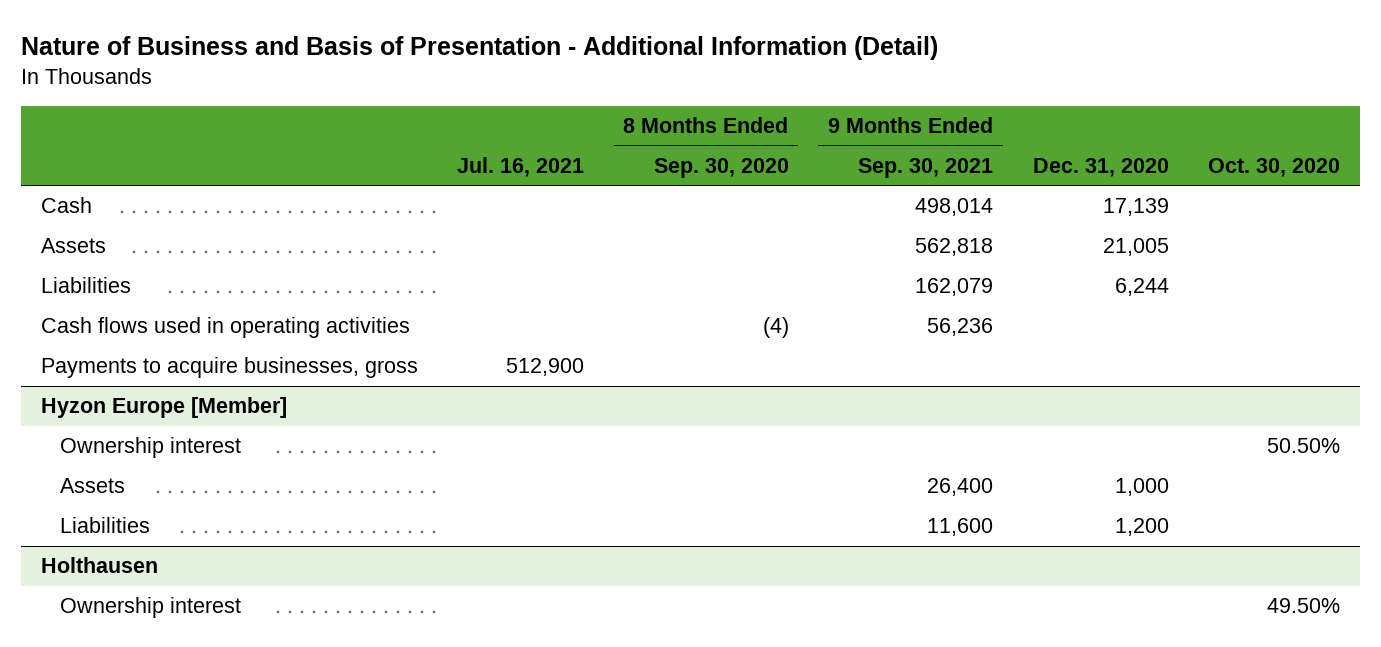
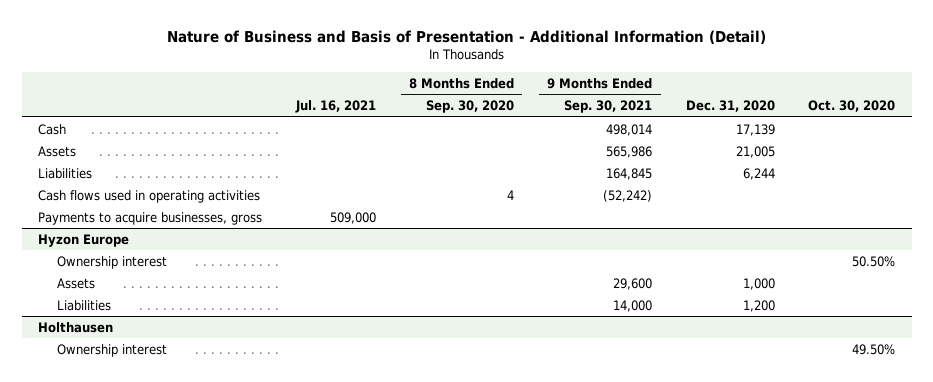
[915,238,994,257] 562,818 -> [606,145,653,158] 565,986
[915,278,994,297] 162,079 -> [606,167,653,180] 164,845
[762,317,789,339] (4) -> [507,189,515,200] 4
[927,318,994,337] 56,236 -> [603,189,653,202] (52,242)
[506,358,585,377] 512,900 -> [329,211,376,224] 509,000
[40,397,287,419] Hyzon Europe [Member] -> [38,233,130,247] Hyzon Europe
[927,478,994,497] 26,400 -> [613,277,653,290] 29,600
[927,518,994,537] 11,600 -> [613,299,653,312] 14,000

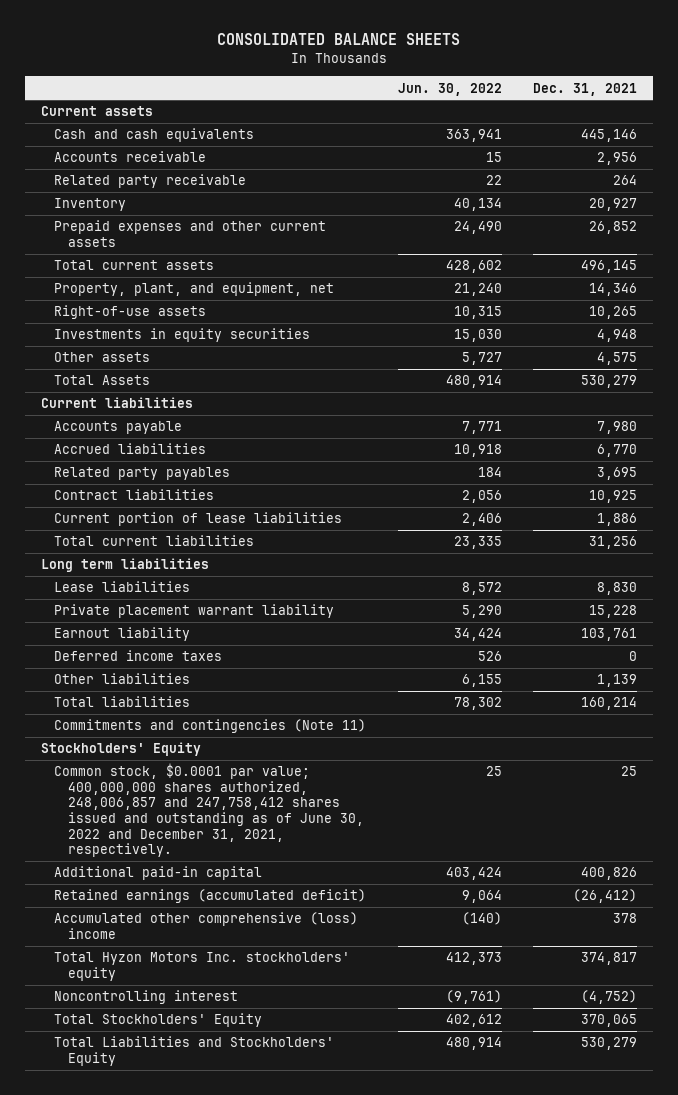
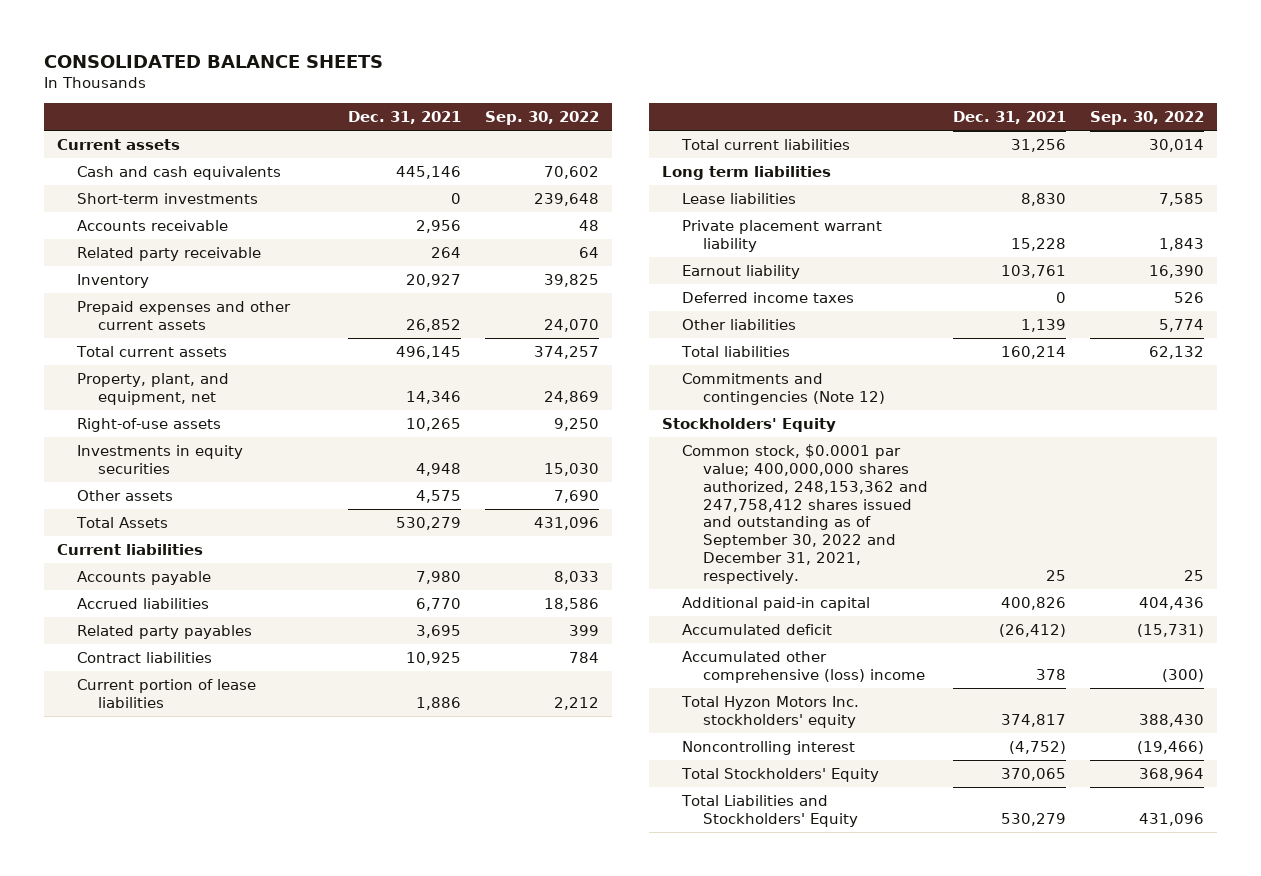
[397,82,502,96] Jun. 30, 2022 -> none
none -> [485,111,600,126] Sep. 30, 2022
none -> [77,193,259,205] Short-term investments
[54,719,367,734] Commitments and contingencies (Note 11) -> [682,373,886,405] Commitments and contingencies (Note 12)
[54,763,365,858] Common stock, $0.0001 par value; 400,000,000 shares authorized, 248,006,857 and 247,758,412 shares issued and outstanding as of June 30, 2022 and December 31, 2021, respectively. -> [682,444,929,584] Common stock, $0.0001 par value; 400,000,000 shares authorized, 248,153,362 and 247,758,412 shares issued and outstanding as of September 30, 2022 and December 31, 2021, respectively.
[54,889,367,904] Retained earnings (accumulated deficit) -> [682,624,833,636] Accumulated deficit

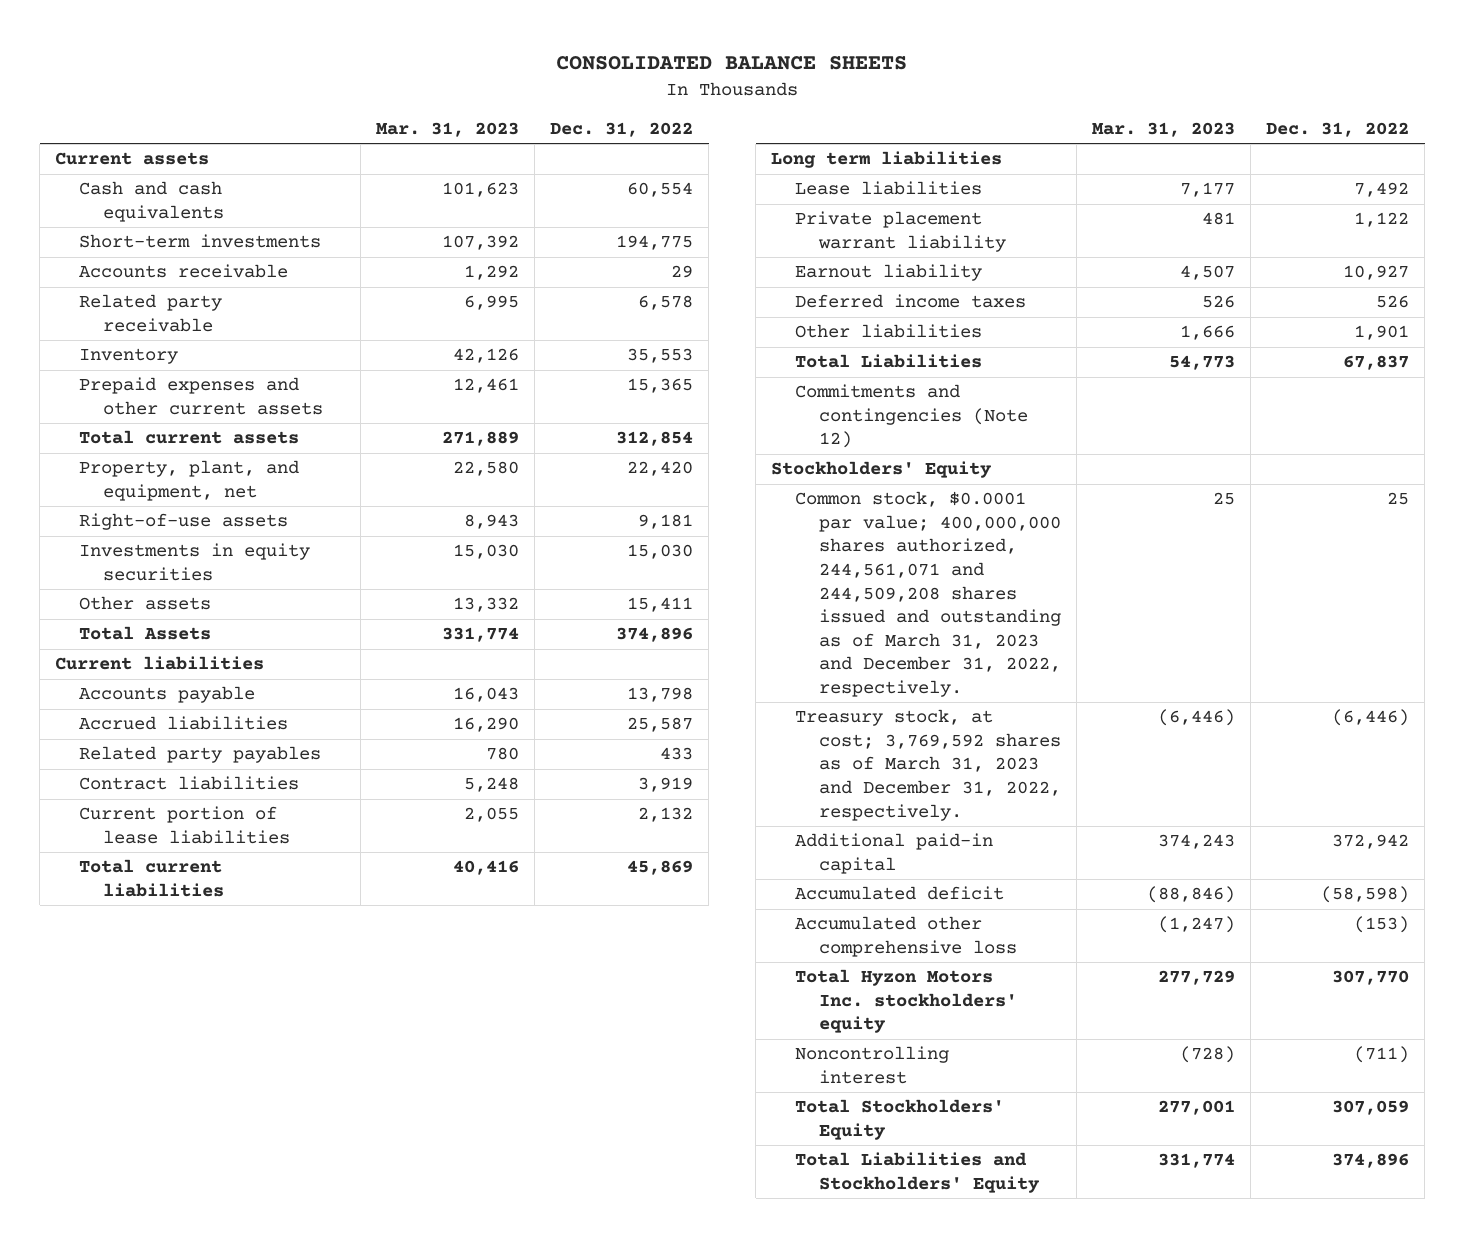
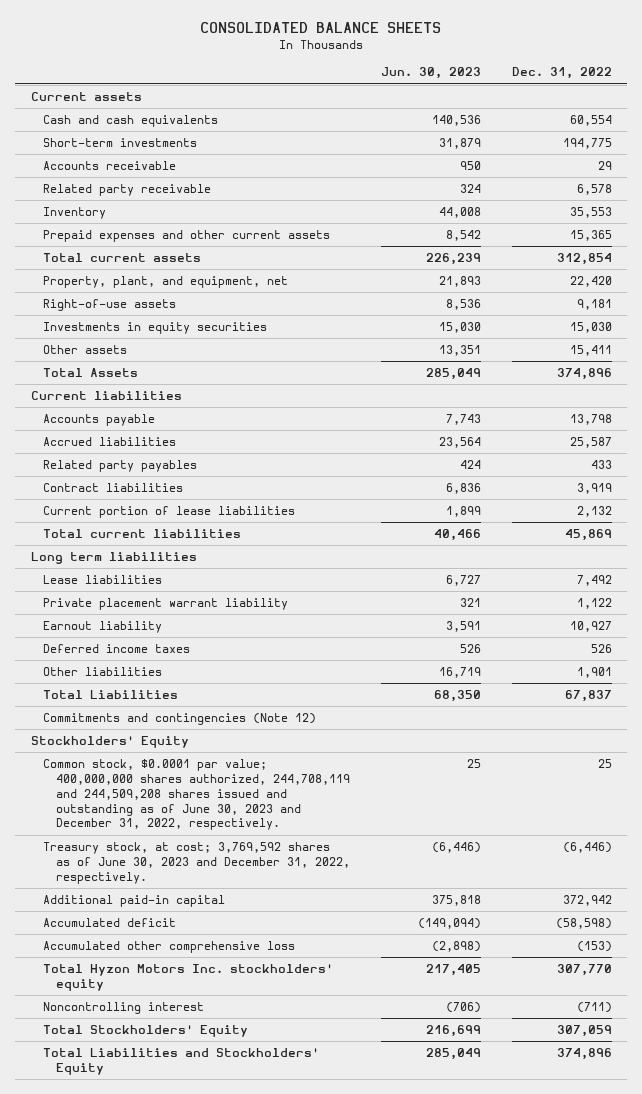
[375,121,519,137] Mar. 31, 2023 -> none
none -> [380,67,481,80] Jun. 30, 2023
[795,491,1061,697] Common stock, $0.0001 par value; 400,000,000 shares authorized, 244,561,071 and 244,509,208 shares issued and outstanding as of March 31, 2023 and December 31, 2022, respectively. -> [43,759,350,831] Common stock, $0.0001 par value; 400,000,000 shares authorized, 244,708,119 and 244,509,208 shares issued and outstanding as of June 30, 2023 and December 31, 2022, respectively.
[795,709,1061,821] Treasury stock, at cost; 3,769,592 shares as of March 31, 2023 and December 31, 2022, respectively. -> [43,842,350,884] Treasury stock, at cost; 3,769,592 shares as of June 30, 2023 and December 31, 2022, respectively.

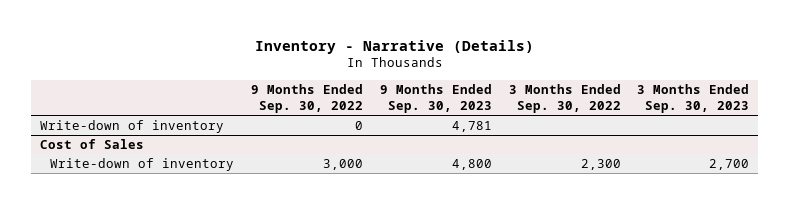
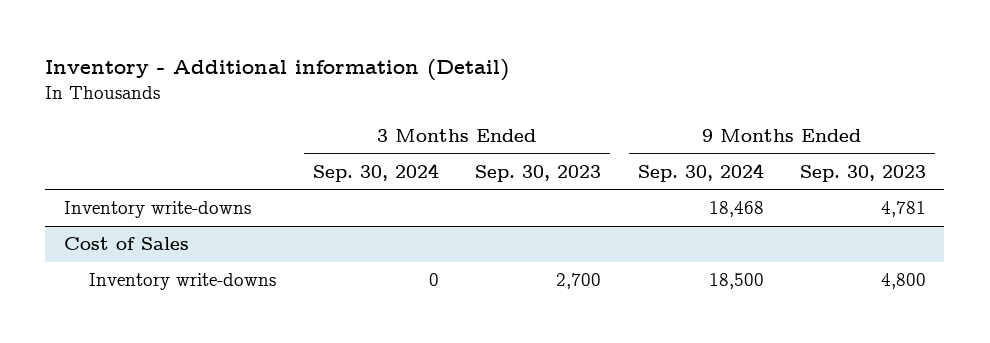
[254,39,534,54] Inventory - Narrative (Details) -> [45,59,510,82] Inventory - Additional information (Detail)
[250,83,363,113] 9 Months Ended Sep. 30, 2022 -> none
[508,83,621,113] 3 Months Ended Sep. 30, 2022 -> none
none -> [312,162,439,182] Sep. 30, 2024
none -> [637,162,764,182] Sep. 30, 2024
[39,120,224,134] Write-down of inventory -> [63,201,251,219] Inventory write-downs
[49,158,234,172] Write-down of inventory -> [89,273,277,291] Inventory write-downs

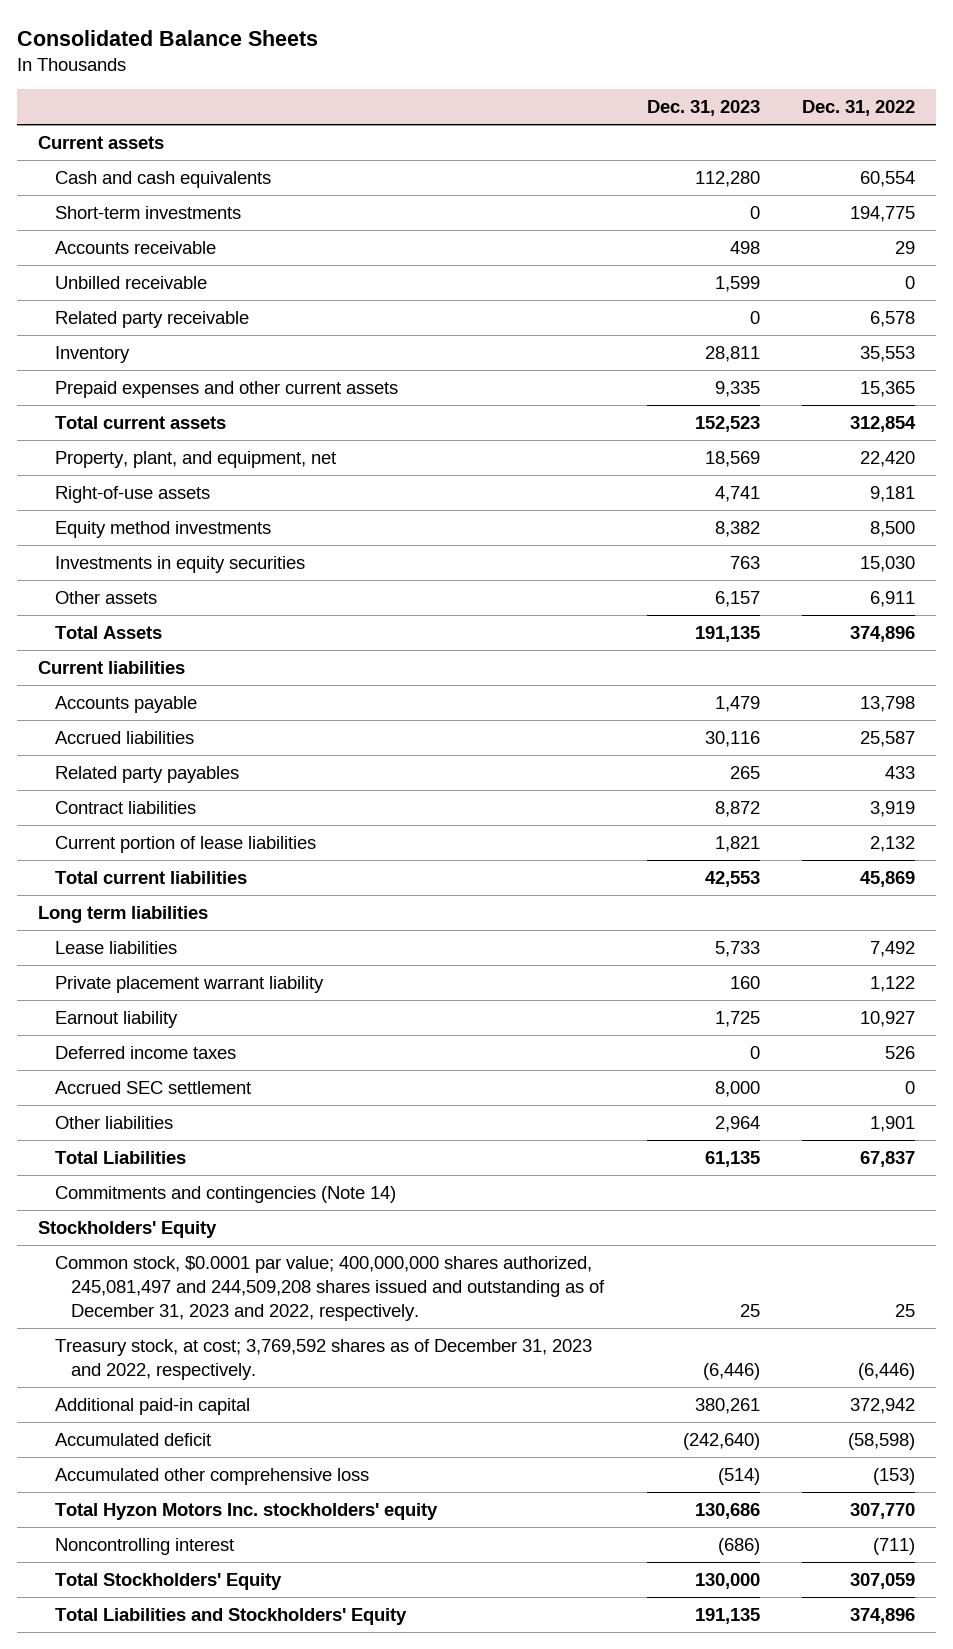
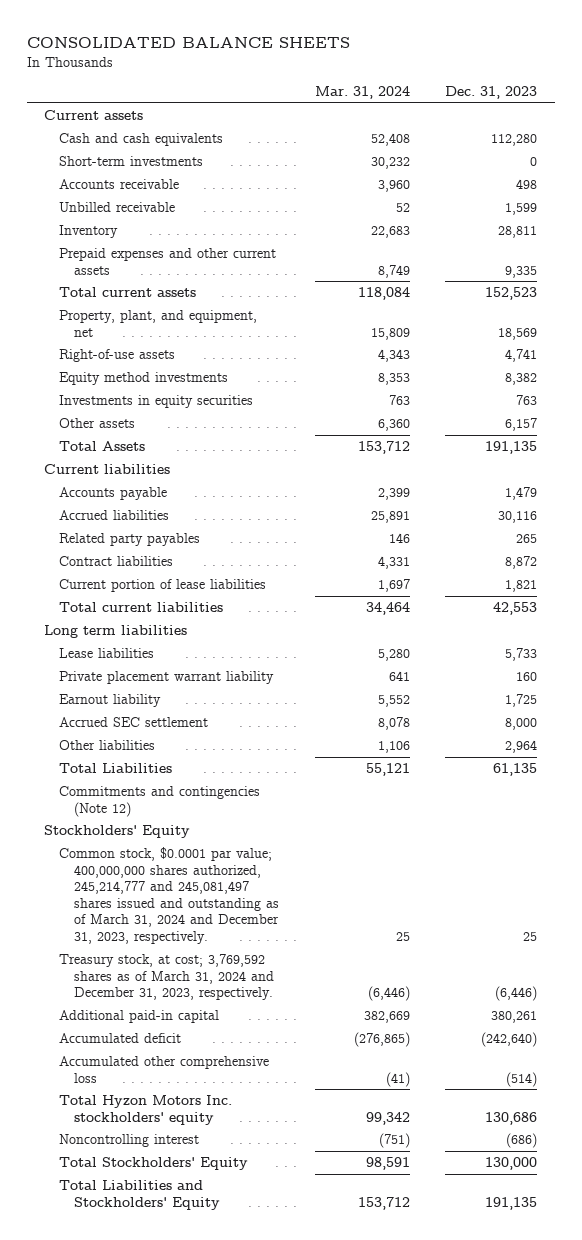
[16,29,318,46] Consolidated Balance Sheets -> [26,36,350,48] CONSOLIDATED BALANCE SHEETS
[802,100,916,117] Dec. 31, 2022 -> none
none -> [314,86,410,100] Mar. 31, 2024
[54,310,249,328] Related party receivable -> none
[54,1045,236,1059] Deferred income taxes -> none
[54,1185,396,1203] Commitments and contingencies (Note 14) -> [59,785,261,817] Commitments and contingencies (Note 12)
[54,1255,606,1322] Common stock, $0.0001 par value; 400,000,000 shares authorized, 245,081,497 and 244,509,208 shares issued and outstanding as of December 31, 2023 and 2022, respectively. -> [59,846,280,945] Common stock, $0.0001 par value; 400,000,000 shares authorized, 245,214,777 and 245,081,497 shares issued and outstanding as of March 31, 2024 and December 31, 2023, respectively.
[54,1338,592,1381] Treasury stock, at cost; 3,769,592 shares as of December 31, 2023 and 2022, respectively. -> [59,953,275,1001] Treasury stock, at cost; 3,769,592 shares as of March 31, 2024 and December 31, 2023, respectively.

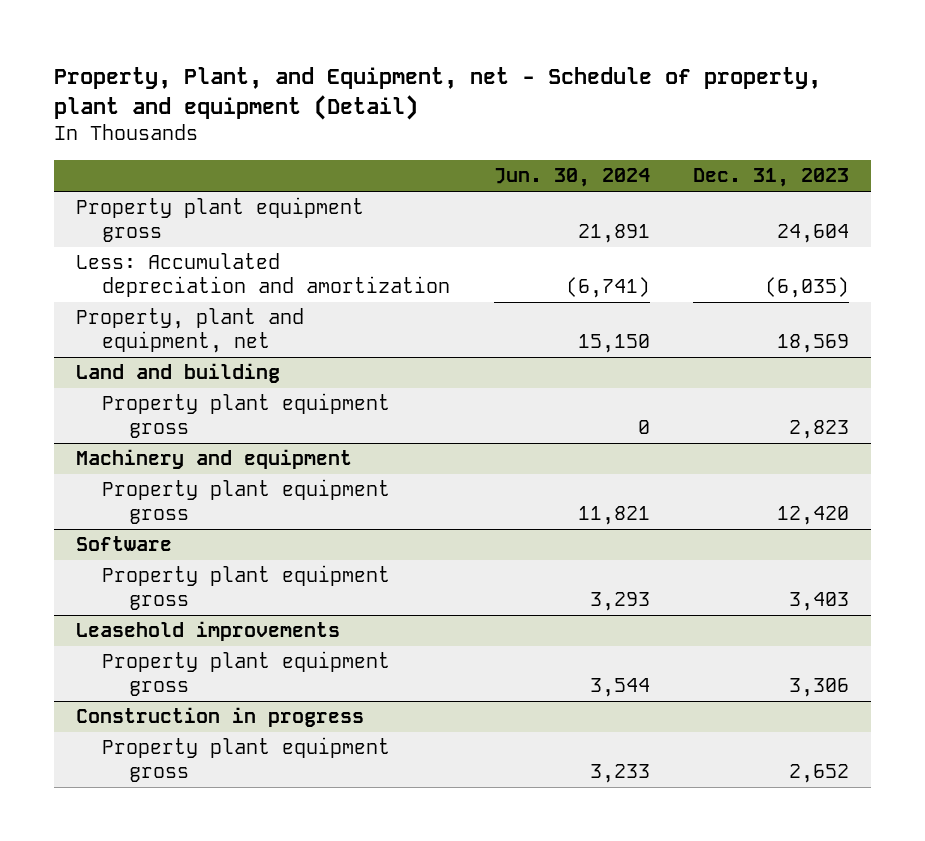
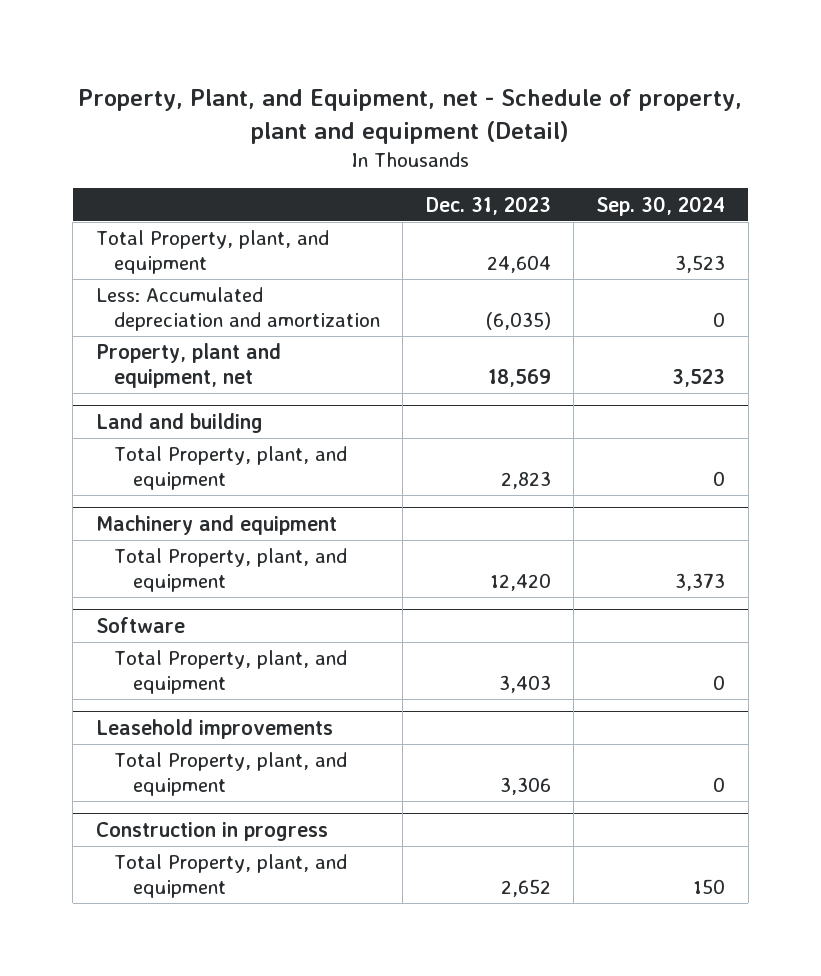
[493,168,650,188] Jun. 30, 2024 -> none
none -> [596,195,726,216] Sep. 30, 2024
[76,197,365,243] Property plant equipment gross -> [95,230,329,274] Total Property, plant, and equipment
[102,393,391,439] Property plant equipment gross -> [114,446,348,490] Total Property, plant, and equipment
[102,479,391,525] Property plant equipment gross -> [114,548,348,592] Total Property, plant, and equipment
[102,565,391,611] Property plant equipment gross -> [114,650,348,694] Total Property, plant, and equipment
[102,651,391,697] Property plant equipment gross -> [114,752,348,796] Total Property, plant, and equipment
[102,737,391,783] Property plant equipment gross -> [114,854,348,898] Total Property, plant, and equipment

